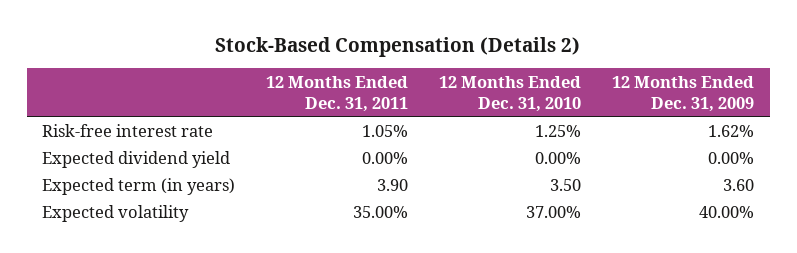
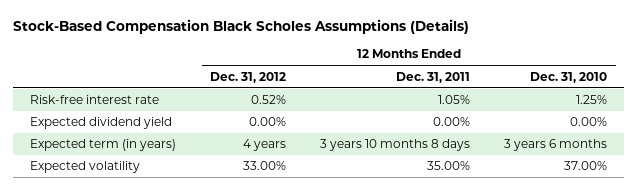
[215,37,581,58] Stock-Based Compensation (Details 2) -> [13,19,470,35] Stock-Based Compensation Black Scholes Assumptions (Details)
[612,75,755,113] 12 Months Ended Dec. 31, 2009 -> none
none -> [210,71,287,83] Dec. 31, 2012
[377,179,409,192] 3.90 -> [320,139,471,152] 3 years 10 months 8 days
[550,179,582,192] 3.50 -> [504,139,608,152] 3 years 6 months

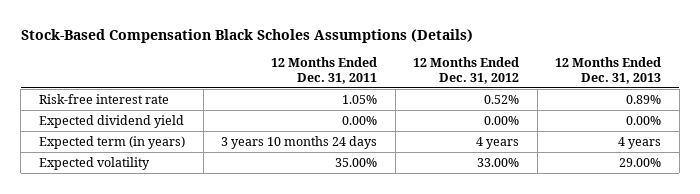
[530,71,608,83] Dec. 31, 2010 -> none
none -> [555,57,662,84] 12 Months Ended Dec. 31, 2013
[320,139,471,152] 3 years 10 months 8 days -> [221,135,378,149] 3 years 10 months 24 days

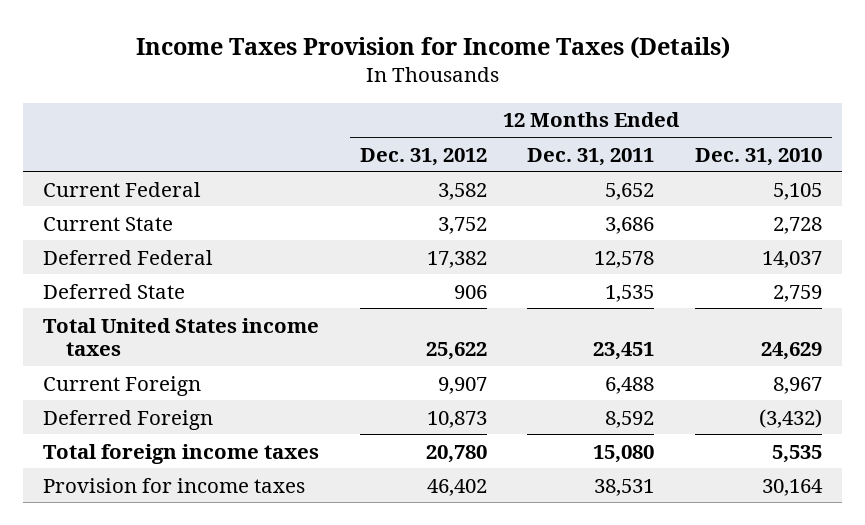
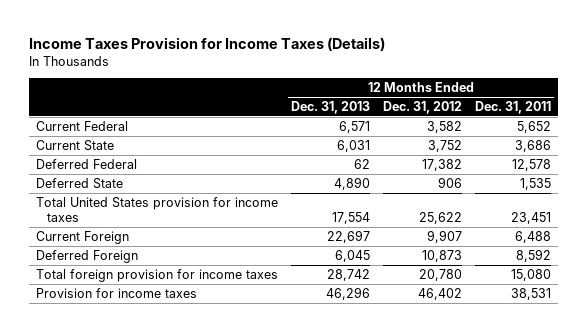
[694,147,822,166] Dec. 31, 2010 -> none
none -> [291,100,371,114] Dec. 31, 2013
[43,317,320,357] Total United States income taxes -> [35,196,278,223] Total United States provision for income taxes
[43,443,320,464] Total foreign income taxes -> [35,268,278,282] Total foreign provision for income taxes

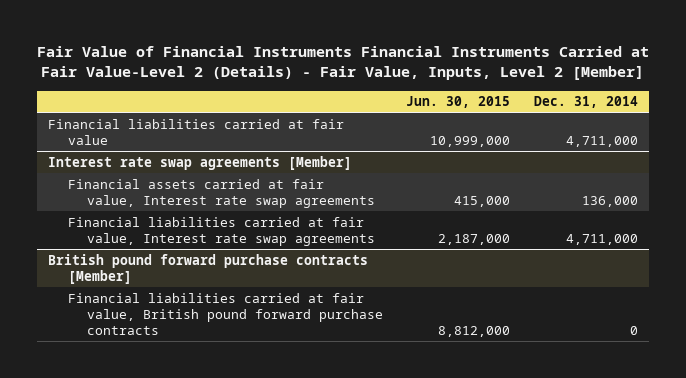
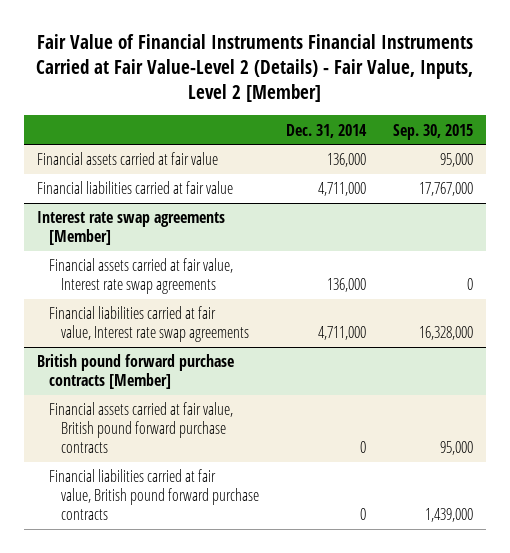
[406,96,511,109] Jun. 30, 2015 -> none
none -> [392,123,473,140] Sep. 30, 2015
none -> [36,152,218,166] Financial assets carried at fair value
none -> [48,402,233,454] Financial assets carried at fair value, British pound forward purchase contracts

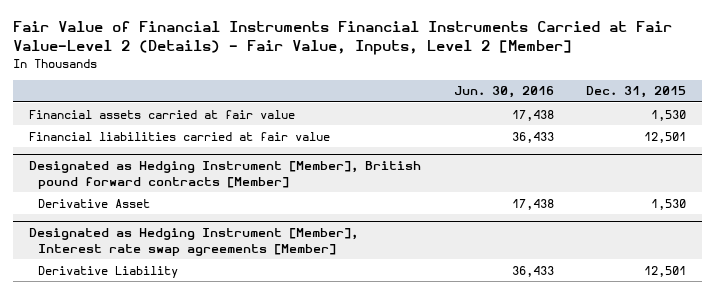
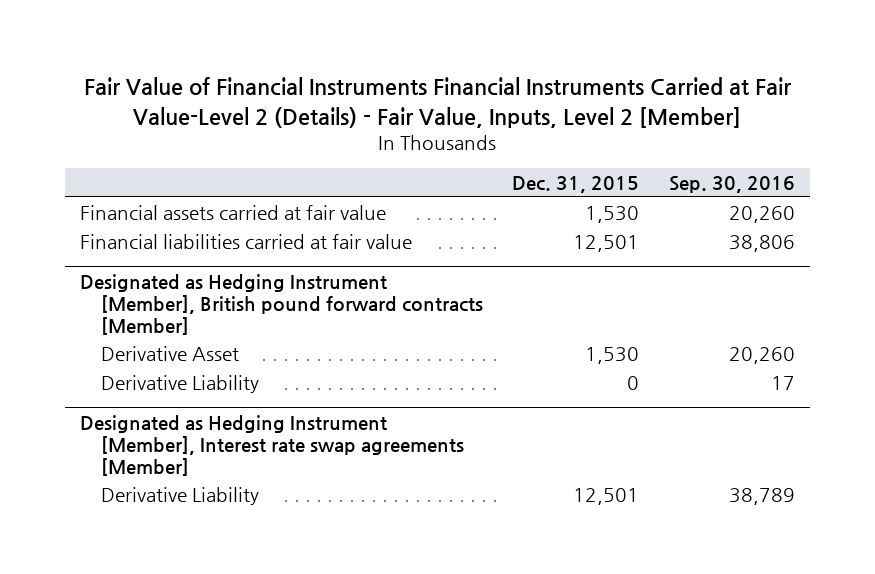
[453,86,554,99] Jun. 30, 2016 -> none
none -> [669,176,796,194] Sep. 30, 2016
none -> [100,375,259,394] Derivative Liability

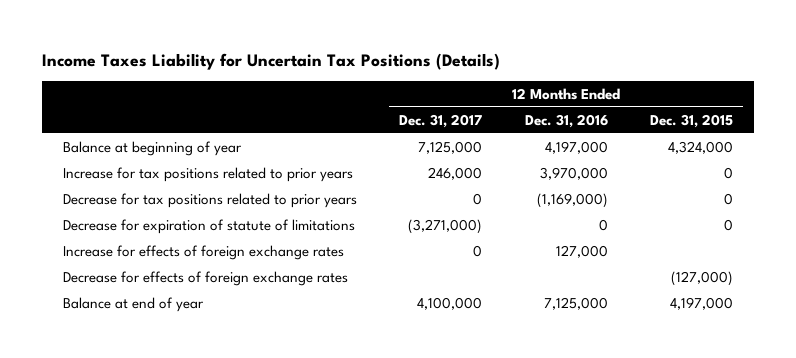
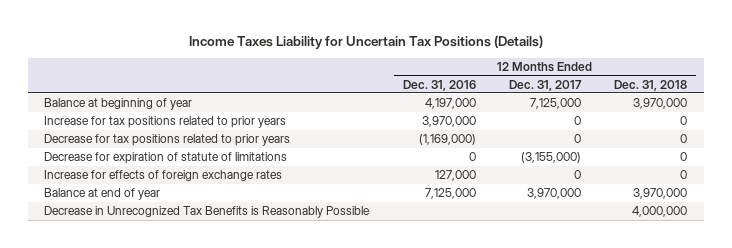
[649,113,733,128] Dec. 31, 2015 -> none
none -> [614,79,688,91] Dec. 31, 2018
[428,167,483,181] 246,000 -> [574,116,582,126] 0
[408,219,483,235] (3,271,000) -> [521,152,582,164] (3,155,000)
[63,271,349,287] Decrease for effects of foreign exchange rates -> none
[417,297,483,311] 4,100,000 -> [527,188,582,200] 3,970,000
none -> [44,206,371,219] Decrease in Unrecognized Tax Benefits is Reasonably Possible

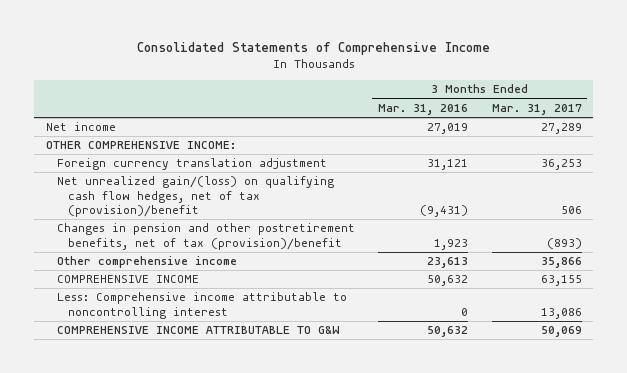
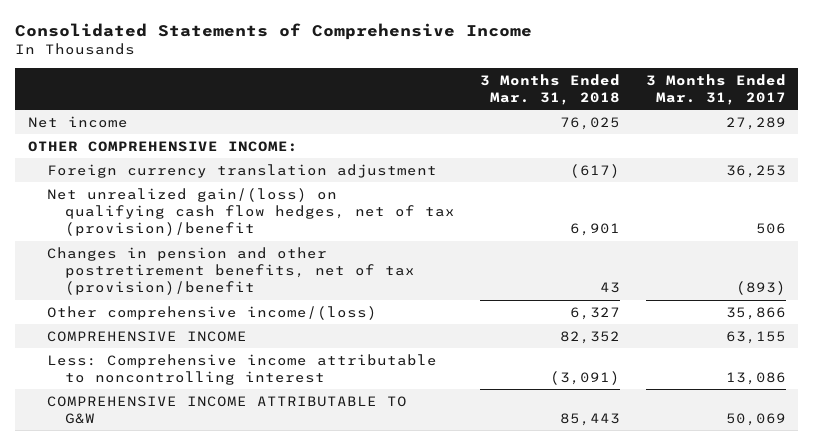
[378,103,469,115] Mar. 31, 2016 -> none
none -> [480,73,621,105] 3 Months Ended Mar. 31, 2018
[56,256,237,269] Other comprehensive income -> [46,305,377,320] Other comprehensive income/(loss)

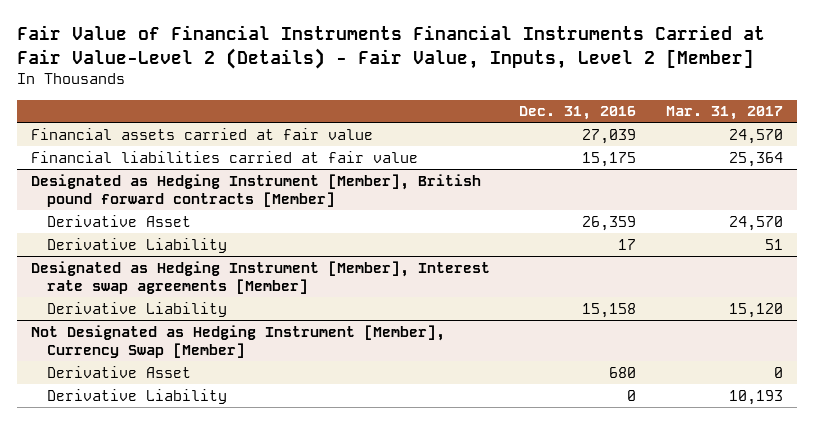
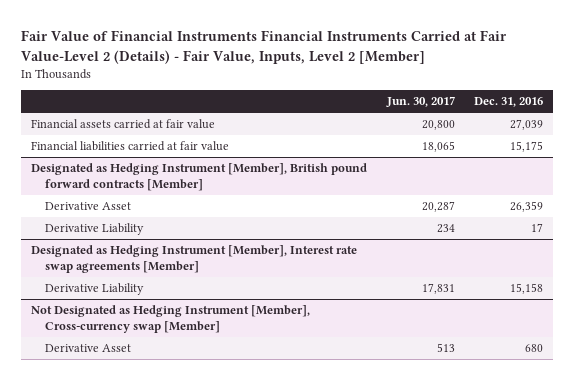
[665,106,783,121] Mar. 31, 2017 -> none
none -> [385,96,455,108] Jun. 30, 2017
[31,324,446,358] Not Designated as Hedging Instrument [Member], Currency Swap [Member] -> [30,304,310,333] Not Designated as Hedging Instrument [Member], Cross-currency swap [Member]
[47,388,228,404] Derivative Liability -> none

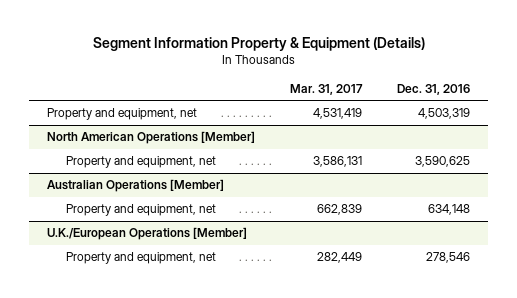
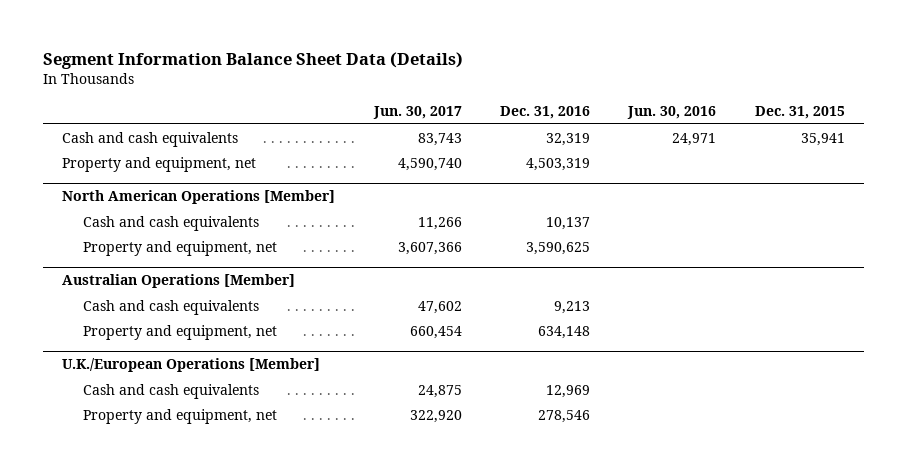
[92,36,425,51] Segment Information Property & Equipment (Details) -> [43,52,464,70] Segment Information Balance Sheet Data (Details)
[290,83,364,95] Mar. 31, 2017 -> none
none -> [372,106,462,120] Jun. 30, 2017
none -> [627,106,717,120] Jun. 30, 2016
none -> [754,106,845,120] Dec. 31, 2015
none -> [62,131,239,147] Cash and cash equivalents
none -> [83,215,260,231] Cash and cash equivalents
none -> [83,299,260,315] Cash and cash equivalents
none -> [83,383,260,399] Cash and cash equivalents

